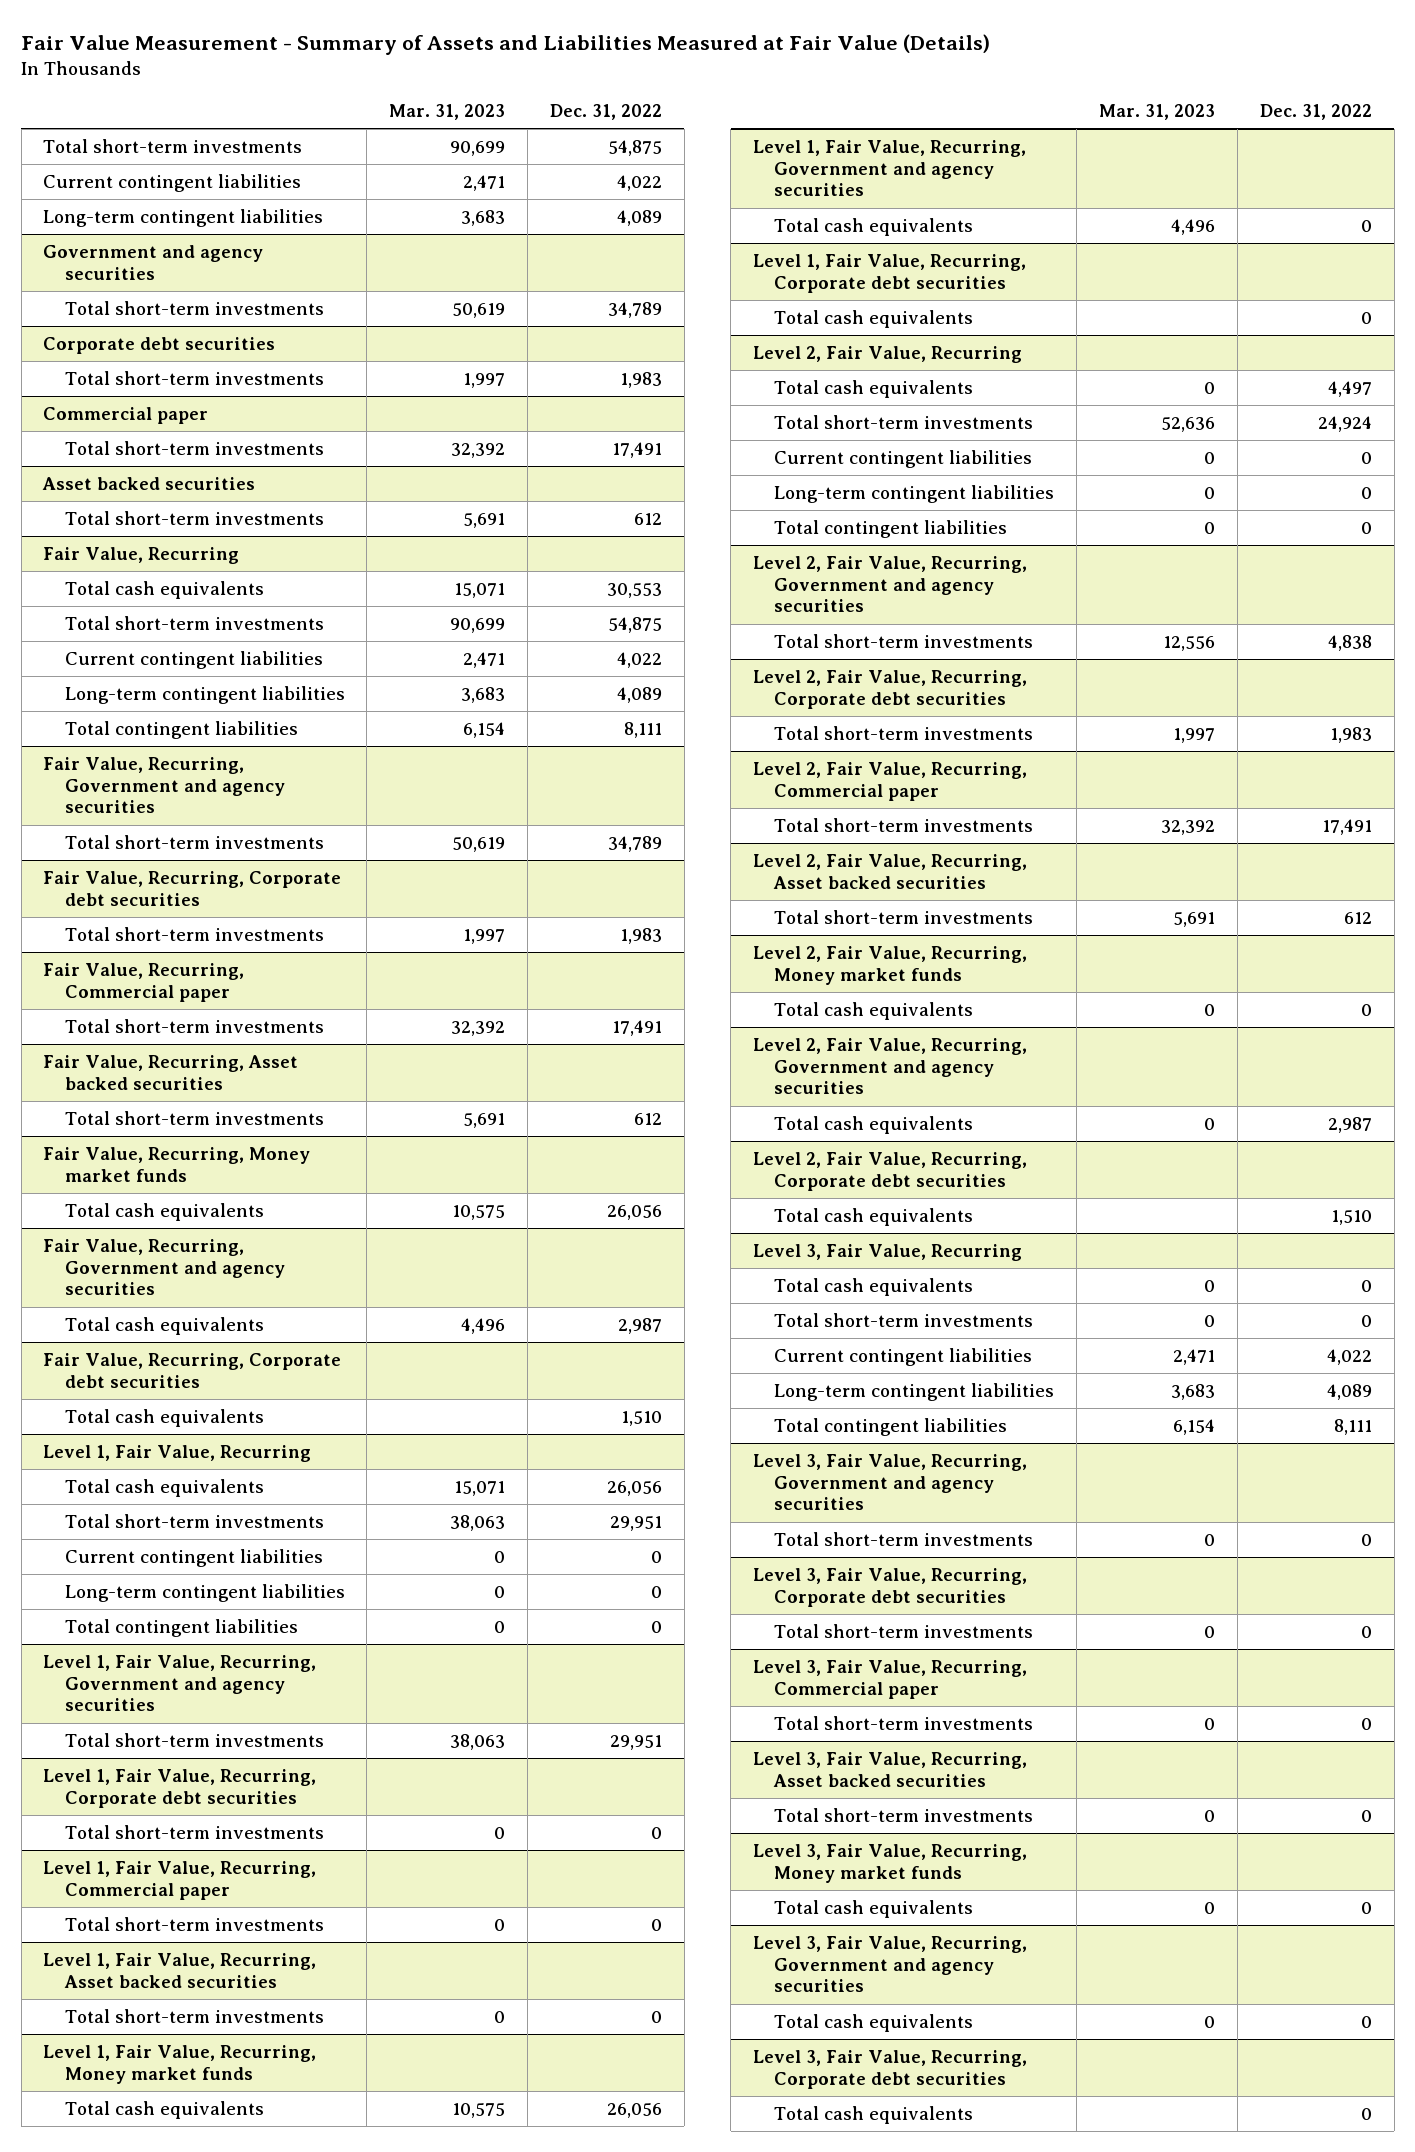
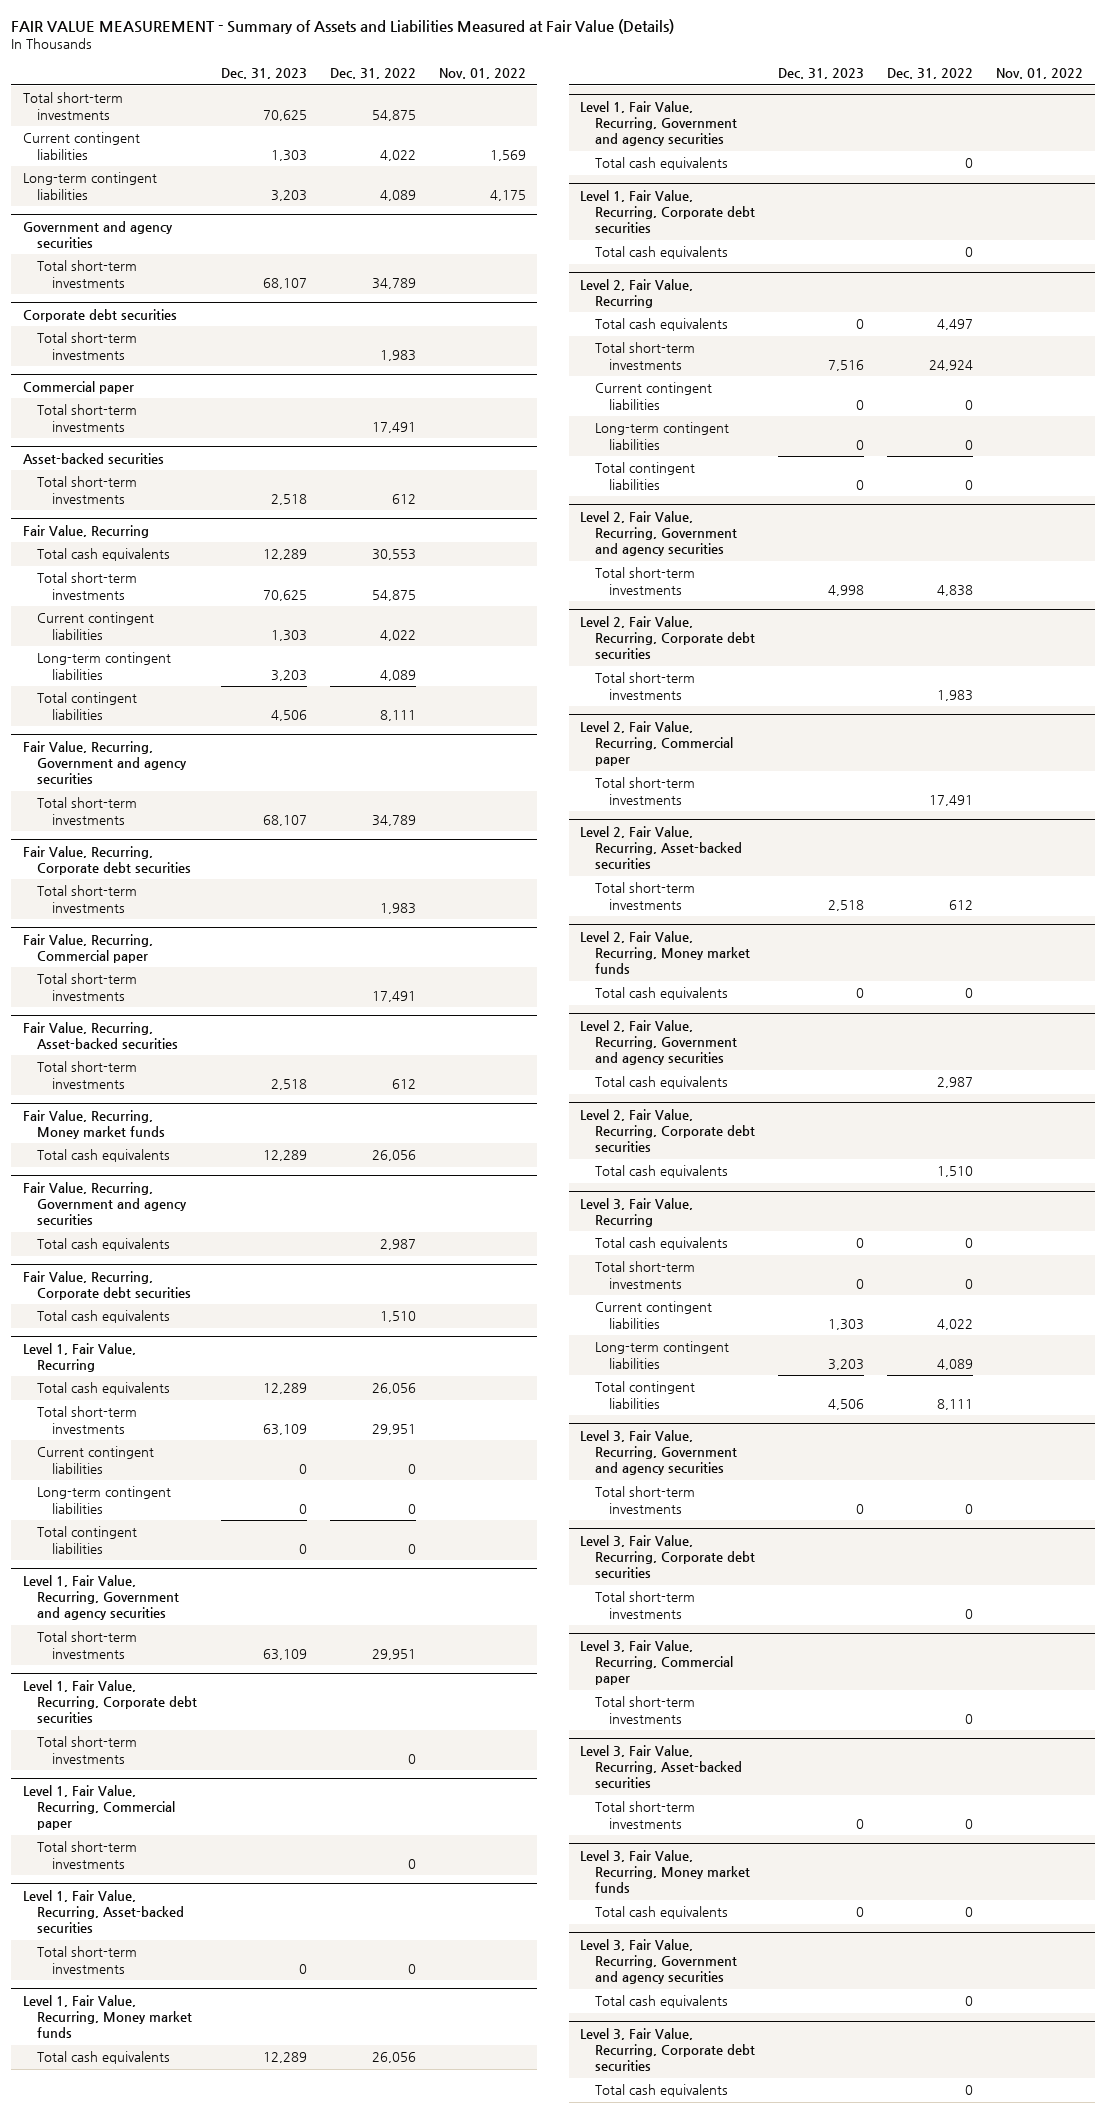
[21,33,991,55] Fair Value Measurement - Summary of Assets and Liabilities Measured at Fair Value (Details) -> [11,18,675,34] FAIR VALUE MEASUREMENT - Summary of Assets and Liabilities Measured at Fair Value (Details)
[389,104,506,121] Mar. 31, 2023 -> none
none -> [220,68,307,80] Dec. 31, 2023
none -> [438,68,526,80] Nov. 01, 2022
[42,476,256,490] Asset backed securities -> [22,452,164,464] Asset-backed securities
[43,1054,299,1090] Fair Value, Recurring, Asset backed securities -> [22,1021,179,1049] Fair Value, Recurring, Asset-backed securities
[43,1952,317,1988] Level 1, Fair Value, Recurring, Asset backed securities -> [22,1889,185,1934] Level 1, Fair Value, Recurring, Asset-backed securities
[753,853,1028,889] Level 2, Fair Value, Recurring, Asset backed securities -> [580,825,742,870] Level 2, Fair Value, Recurring, Asset-backed securities
[753,1751,1028,1787] Level 3, Fair Value, Recurring, Asset backed securities -> [580,1744,742,1789] Level 3, Fair Value, Recurring, Asset-backed securities

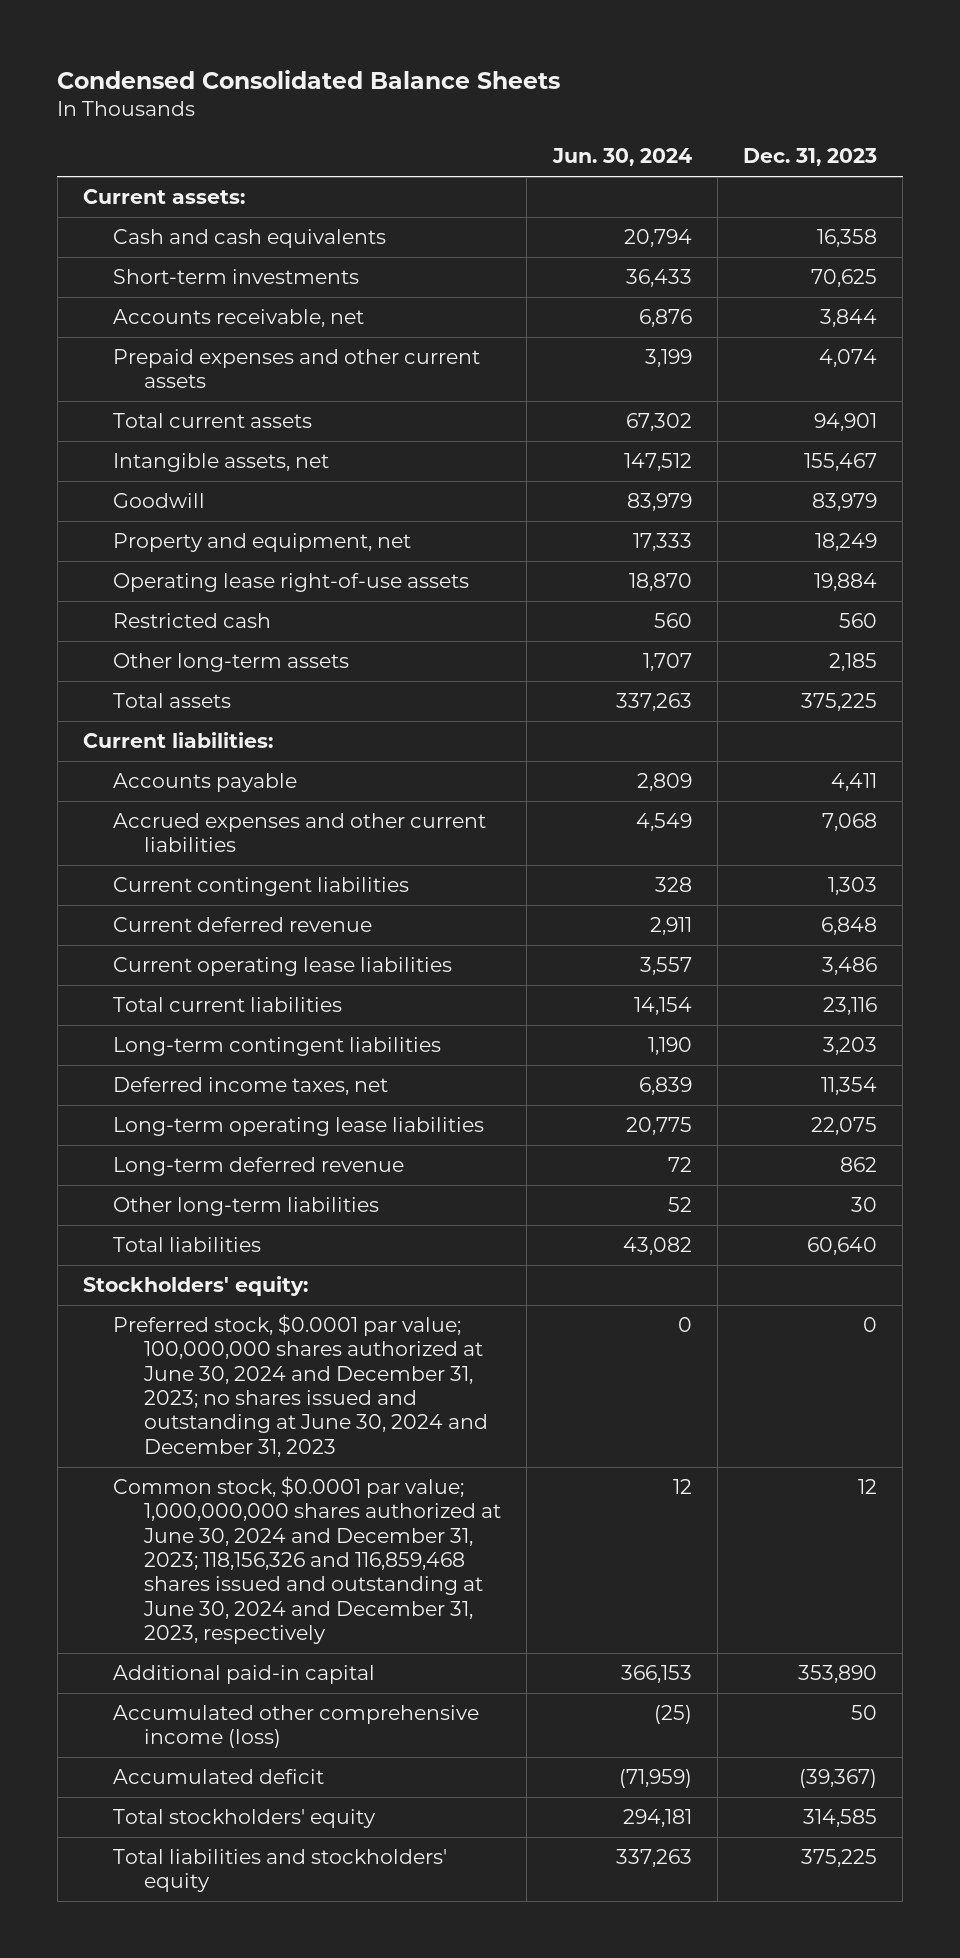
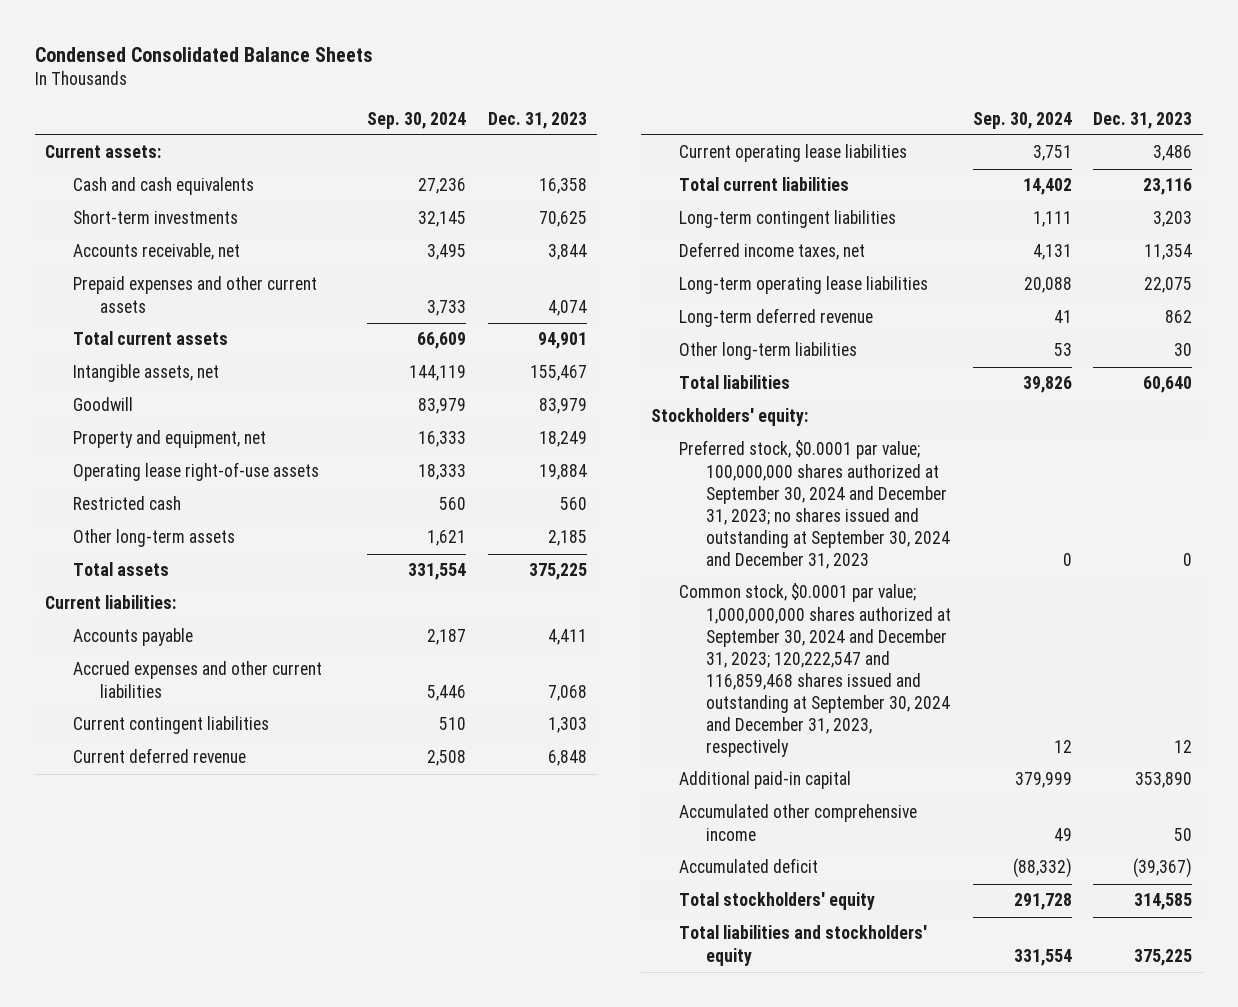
[551,148,692,167] Jun. 30, 2024 -> none
none -> [367,111,467,129] Sep. 30, 2024
[113,1313,488,1457] Preferred stock, $0.0001 par value; 100,000,000 shares authorized at June 30, 2024 and December 31, 2023; no shares issued and outstanding at June 30, 2024 and December 31, 2023 -> [678,440,951,569] Preferred stock, $0.0001 par value; 100,000,000 shares authorized at September 30, 2024 and December 31, 2023; no shares issued and outstanding at September 30, 2024 and December 31, 2023
[113,1475,501,1645] Common stock, $0.0001 par value; 1,000,000,000 shares authorized at June 30, 2024 and December 31, 2023; 118,156,326 and 116,859,468 shares issued and outstanding at June 30, 2024 and December 31, 2023, respectively -> [678,583,952,758] Common stock, $0.0001 par value; 1,000,000,000 shares authorized at September 30, 2024 and December 31, 2023; 120,222,547 and 116,859,468 shares issued and outstanding at September 30, 2024 and December 31, 2023, respectively
[113,1704,480,1749] Accumulated other comprehensive income (loss) -> [678,804,917,841] Accumulated other comprehensive income

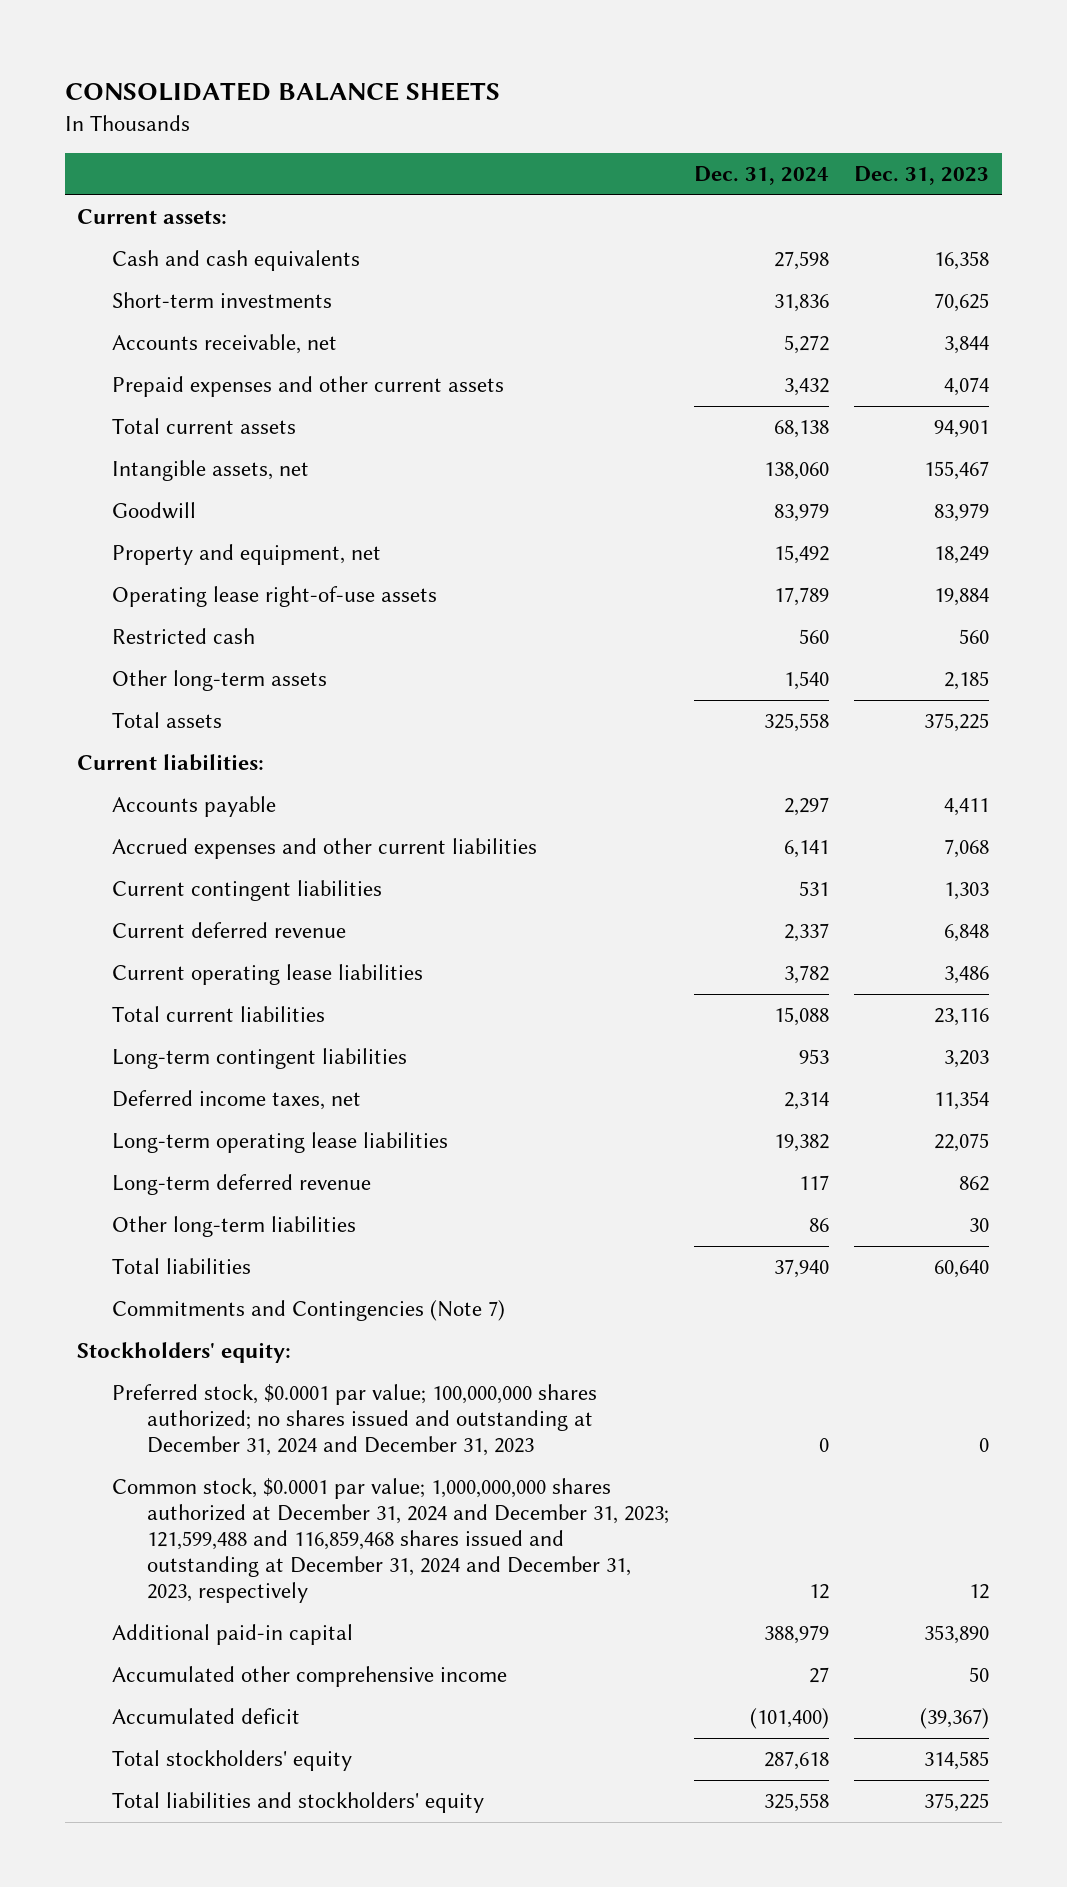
[34,46,373,62] Condensed Consolidated Balance Sheets -> [64,82,500,102] CONSOLIDATED BALANCE SHEETS
[367,111,467,129] Sep. 30, 2024 -> none
none -> [694,166,830,186] Dec. 31, 2024
none -> [112,1300,506,1322] Commitments and Contingencies (Note 7)
[678,440,951,569] Preferred stock, $0.0001 par value; 100,000,000 shares authorized at September 30, 2024 and December 31, 2023; no shares issued and outstanding at September 30, 2024 and December 31, 2023 -> [112,1384,598,1457] Preferred stock, $0.0001 par value; 100,000,000 shares authorized; no shares issued and outstanding at December 31, 2024 and December 31, 2023
[678,583,952,758] Common stock, $0.0001 par value; 1,000,000,000 shares authorized at September 30, 2024 and December 31, 2023; 120,222,547 and 116,859,468 shares issued and outstanding at September 30, 2024 and December 31, 2023, respectively -> [112,1478,670,1604] Common stock, $0.0001 par value; 1,000,000,000 shares authorized at December 31, 2024 and December 31, 2023; 121,599,488 and 116,859,468 shares issued and outstanding at December 31, 2024 and December 31, 2023, respectively

